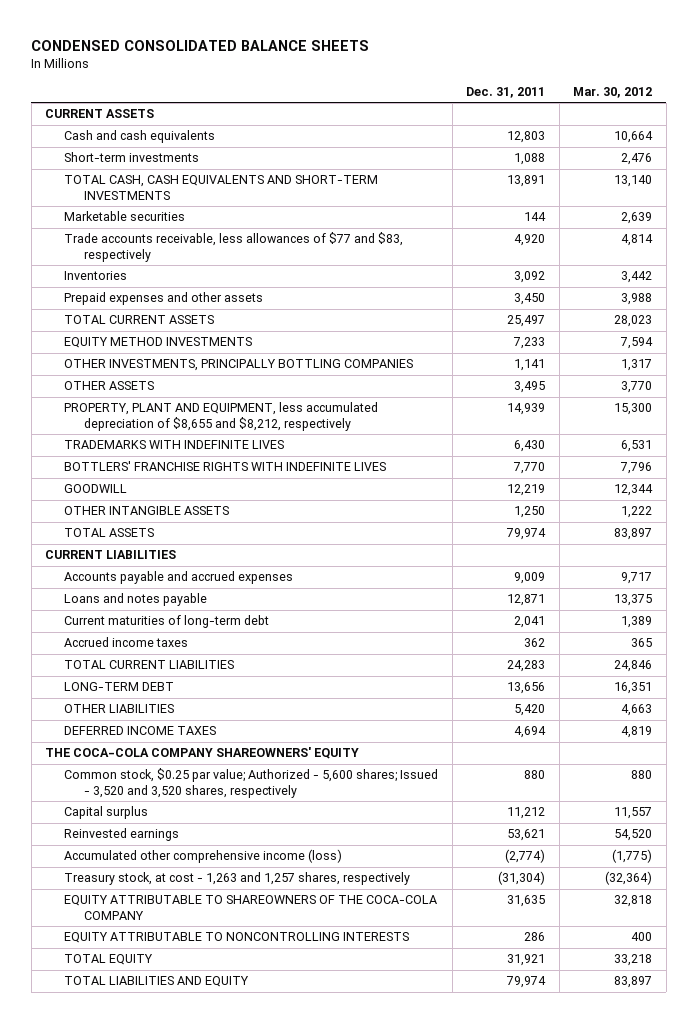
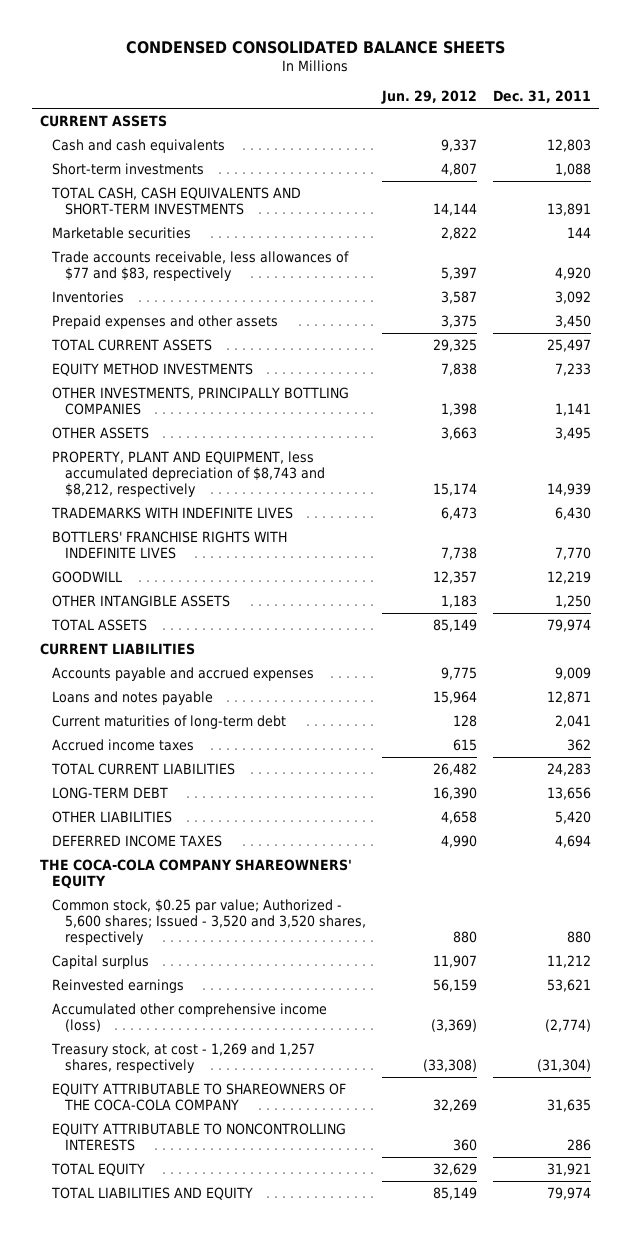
[573,87,653,99] Mar. 30, 2012 -> none
none -> [381,90,478,105] Jun. 29, 2012
[64,402,379,432] PROPERTY, PLANT AND EQUIPMENT, less accumulated depreciation of $8,655 and $8,212, respectively -> [52,450,326,498] PROPERTY, PLANT AND EQUIPMENT, less accumulated depreciation of $8,743 and $8,212, respectively
[64,872,411,886] Treasury stock, at cost - 1,263 and 1,257 shares, respectively -> [51,1042,316,1074] Treasury stock, at cost - 1,269 and 1,257 shares, respectively

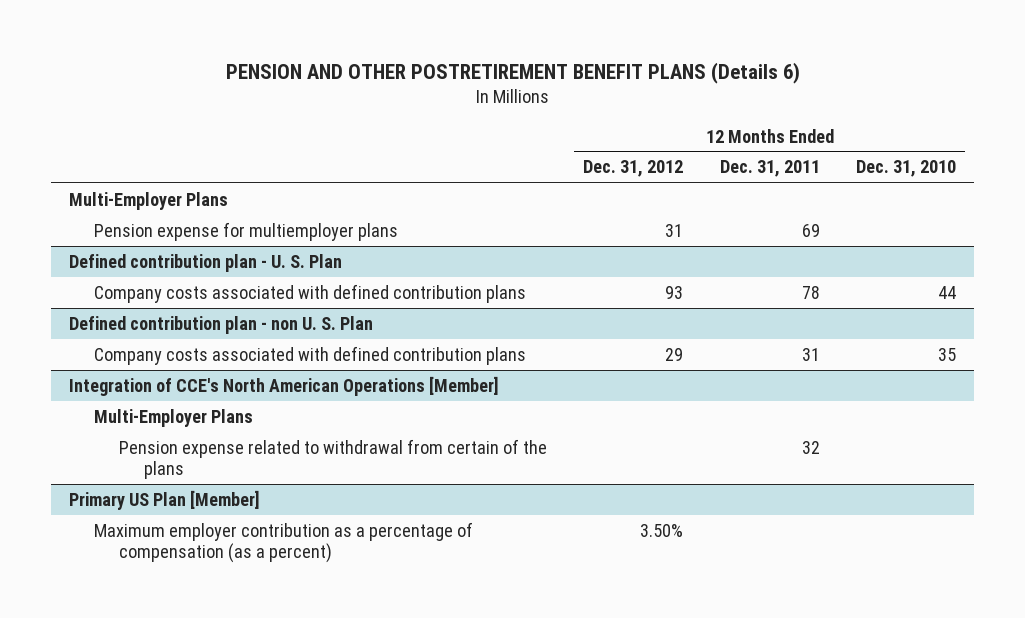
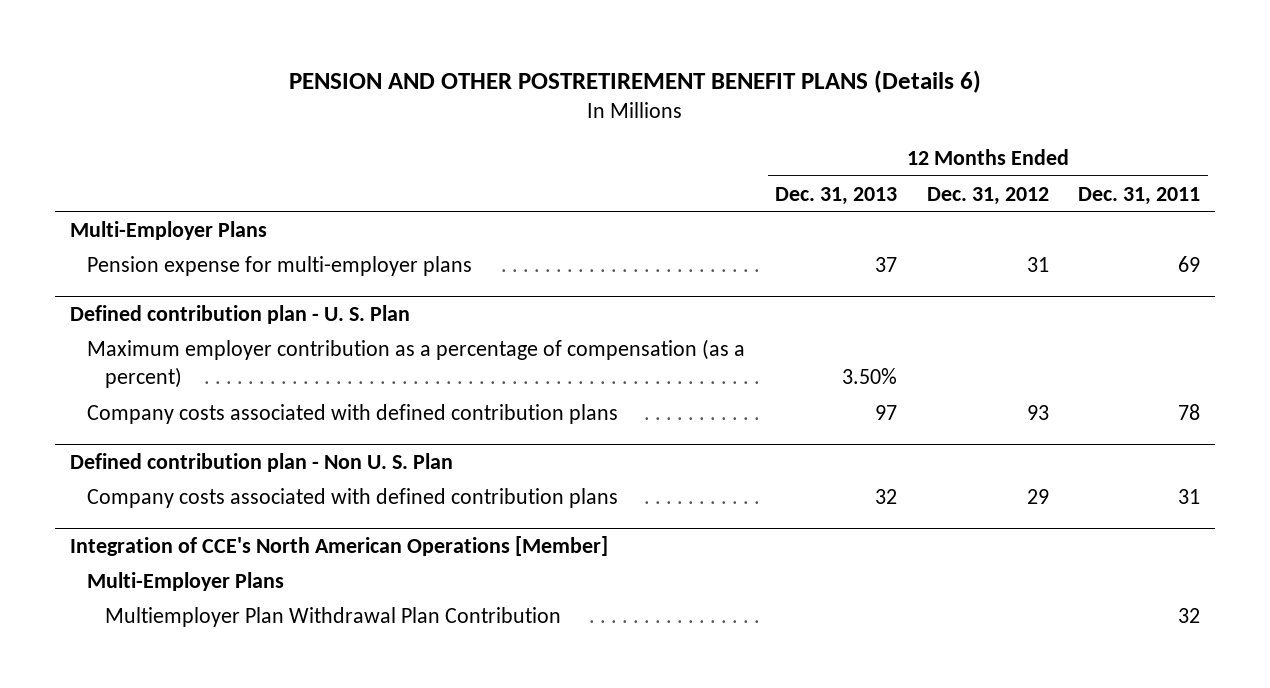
[855,160,956,178] Dec. 31, 2010 -> none
none -> [774,186,897,205] Dec. 31, 2013
[94,221,399,241] Pension expense for multiemployer plans -> [87,255,473,276] Pension expense for multi-employer plans
none -> [87,338,746,388] Maximum employer contribution as a percentage of compensation (as a percent)
[69,315,374,334] Defined contribution plan - non U. S. Plan -> [69,452,453,472] Defined contribution plan - Non U. S. Plan
[69,489,261,510] Primary US Plan [Member] -> none
[94,521,474,563] Maximum employer contribution as a percentage of compensation (as a percent) -> none
[119,438,548,479] Pension expense related to withdrawal from certain of the plans -> [105,606,562,627] Multiemployer Plan Withdrawal Plan Contribution

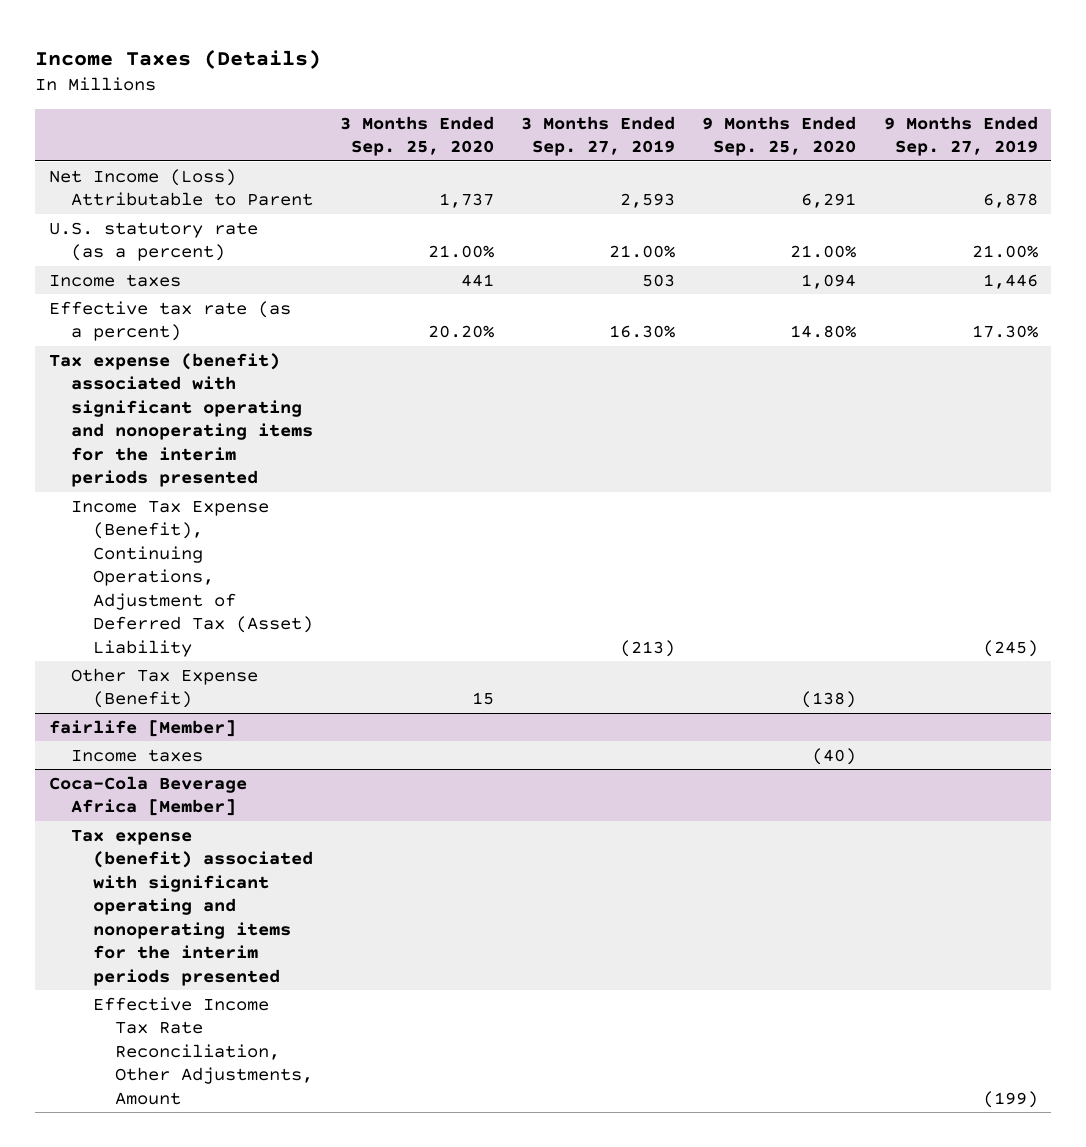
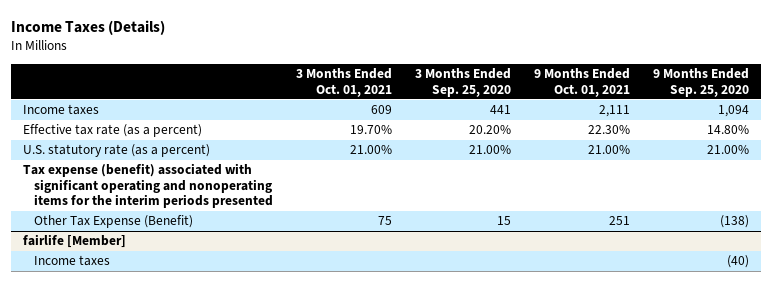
[521,115,676,157] 3 Months Ended Sep. 27, 2019 -> none
[883,115,1038,157] 9 Months Ended Sep. 27, 2019 -> none
none -> [296,68,393,97] 3 Months Ended Oct. 01, 2021
none -> [534,68,631,97] 9 Months Ended Oct. 01, 2021
[48,168,313,207] Net Income (Loss) Attributable to Parent -> none
[48,221,258,262] U.S. statutory rate (as a percent) -> [22,144,210,158] U.S. statutory rate (as a percent)
[70,500,313,657] Income Tax Expense (Benefit), Continuing Operations, Adjustment of Deferred Tax (Asset) Liability -> none
[48,775,247,817] Coca-Cola Beverage Africa [Member] -> none
[70,829,313,986] Tax expense (benefit) associated with significant operating and nonoperating items for the interim periods presented -> none
[92,996,313,1105] Effective Income Tax Rate Reconciliation, Other Adjustments, Amount -> none

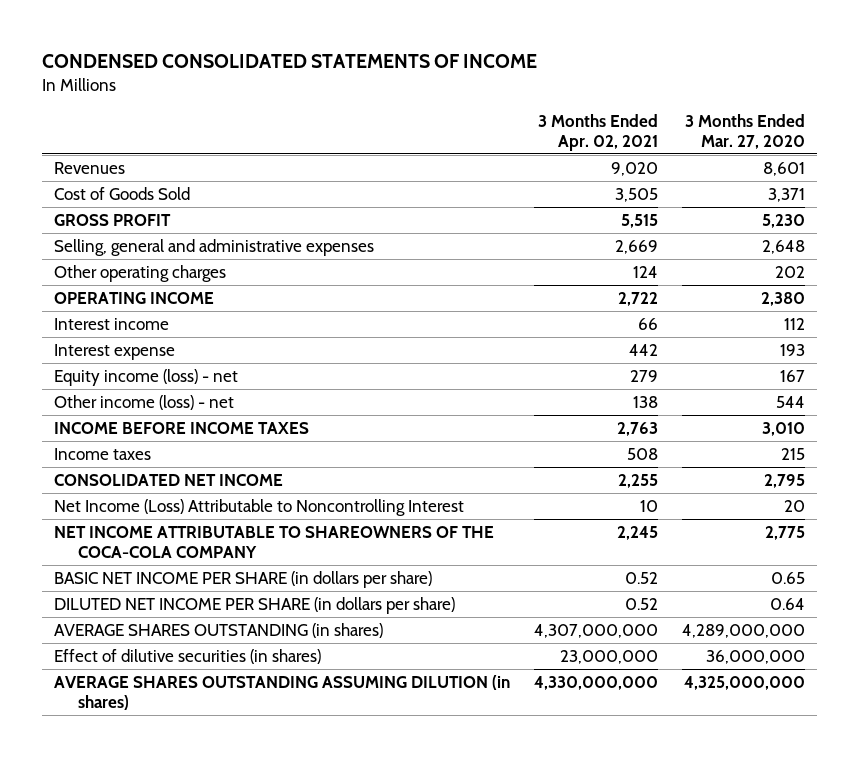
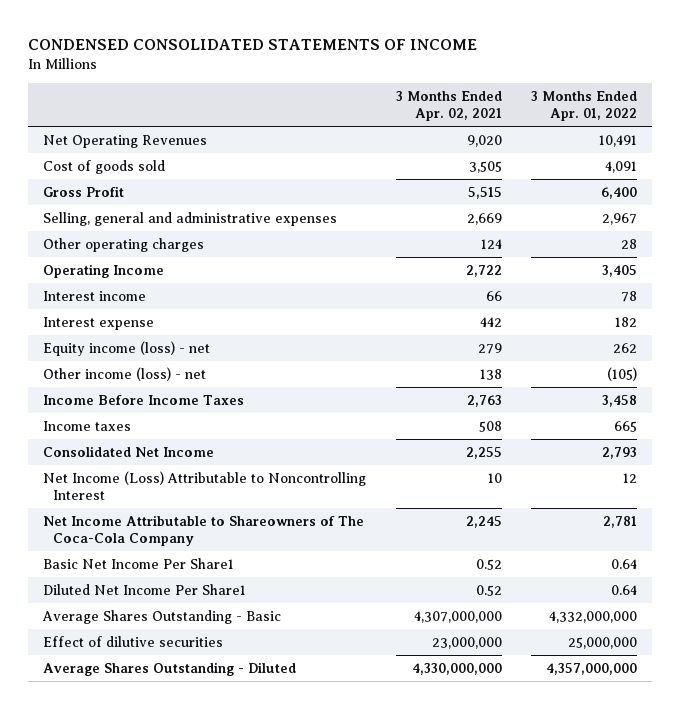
[684,113,805,149] 3 Months Ended Mar. 27, 2020 -> none
none -> [531,90,638,122] 3 Months Ended Apr. 01, 2022
[54,161,126,174] Revenues -> [42,134,207,148] Net Operating Revenues
[54,186,191,200] Cost of Goods Sold -> [42,159,165,174] Cost of goods sold
[54,213,172,226] GROSS PROFIT -> [42,185,124,197] Gross Profit
[54,291,215,304] OPERATING INCOME -> [42,263,164,278] Operating Income
[54,421,310,434] INCOME BEFORE INCOME TAXES -> [42,394,244,405] Income Before Income Taxes
[54,473,284,486] CONSOLIDATED NET INCOME -> [42,445,214,457] Consolidated Net Income
[54,525,495,558] NET INCOME ATTRIBUTABLE TO SHAREOWNERS OF THE COCA-COLA COMPANY -> [42,514,364,547] Net Income Attributable to Shareowners of The Coca-Cola Company
[54,570,433,588] BASIC NET INCOME PER SHARE (in dollars per share) -> [42,557,234,569] Basic Net Income Per Share1
[54,596,456,614] DILUTED NET INCOME PER SHARE (in dollars per share) -> [42,583,246,595] Diluted Net Income Per Share1
[54,622,384,638] AVERAGE SHARES OUTSTANDING (in shares) -> [41,609,281,624] Average Shares Outstanding - Basic
[54,648,322,664] Effect of dilutive securities (in shares) -> [42,635,223,647] Effect of dilutive securities
[54,674,511,710] AVERAGE SHARES OUTSTANDING ASSUMING DILUTION (in shares) -> [42,661,296,676] Average Shares Outstanding - Diluted

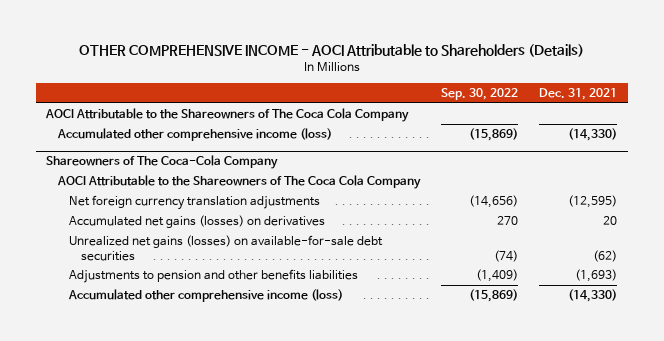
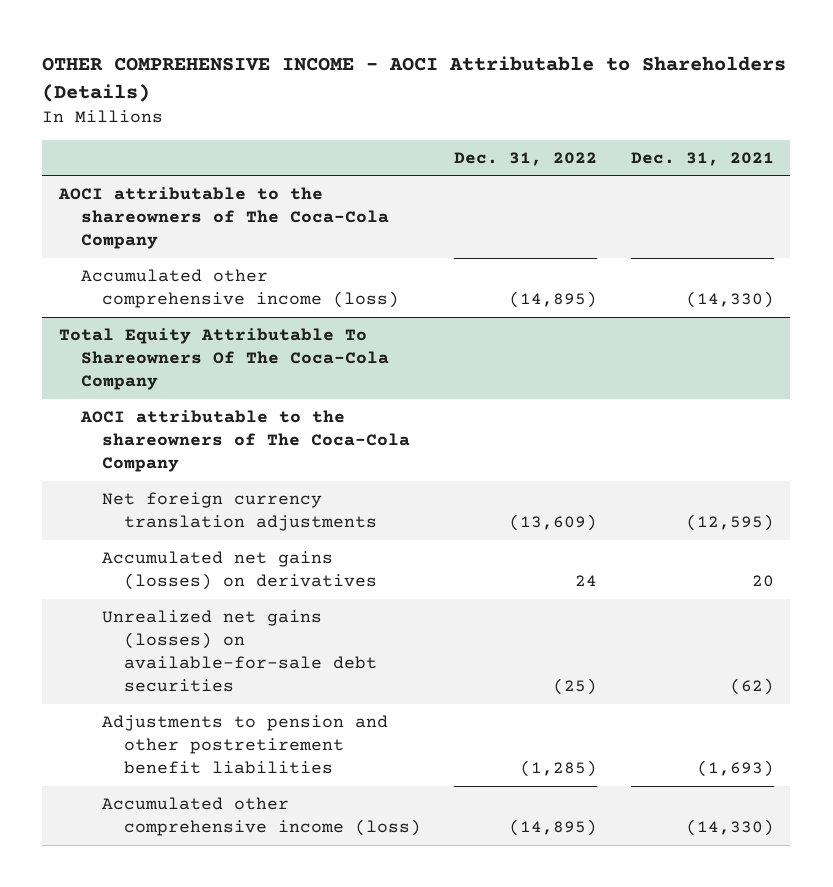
[441,88,519,101] Sep. 30, 2022 -> none
none -> [454,151,598,166] Dec. 31, 2022
[45,108,410,123] AOCI Attributable to the Shareowners of The Coca Cola Company -> [58,186,389,249] AOCI attributable to the shareowners of The Coca-Cola Company
[46,155,279,170] Shareowners of The Coca-Cola Company -> [59,327,389,390] Total Equity Attributable To Shareowners Of The Coca-Cola Company
[56,175,421,190] AOCI Attributable to the Shareowners of The Coca Cola Company -> [79,409,411,472] AOCI attributable to the shareowners of The Coca-Cola Company
[69,269,359,284] Adjustments to pension and other benefits liabilities -> [102,714,389,774] Adjustments to pension and other postretirement benefit liabilities

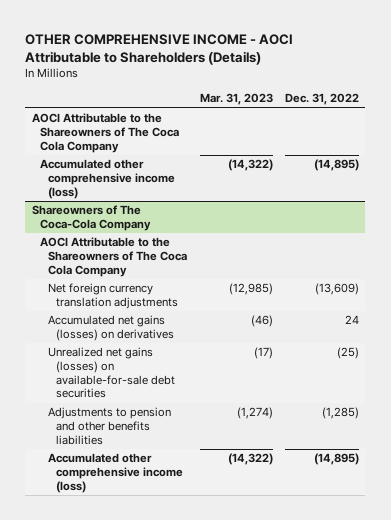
[630,151,774,166] Dec. 31, 2021 -> none
none -> [199,93,273,106] Mar. 31, 2023
[58,186,389,249] AOCI attributable to the shareowners of The Coca-Cola Company -> [31,113,179,153] AOCI Attributable to the Shareowners of The Coca Cola Company
[59,327,389,390] Total Equity Attributable To Shareowners Of The Coca-Cola Company -> [31,205,151,232] Shareowners of The Coca-Cola Company
[79,409,411,472] AOCI attributable to the shareowners of The Coca-Cola Company -> [39,237,188,277] AOCI Attributable to the Shareowners of The Coca Cola Company
[102,714,389,774] Adjustments to pension and other postretirement benefit liabilities -> [48,407,172,445] Adjustments to pension and other benefits liabilities

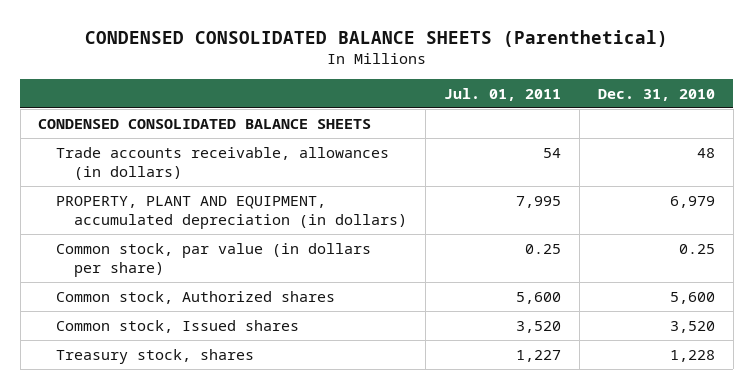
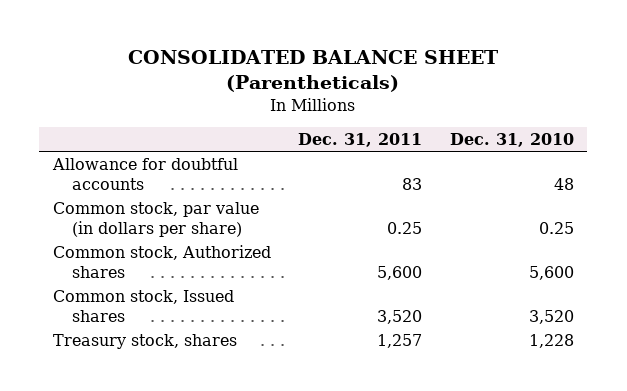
[84,29,668,47] CONDENSED CONSOLIDATED BALANCE SHEETS (Parenthetical) -> [128,50,499,93] CONSOLIDATED BALANCE SHEET (Parentheticals)
[443,87,561,101] Jul. 01, 2011 -> none
none -> [298,133,423,148] Dec. 31, 2011
[38,118,372,129] CONDENSED CONSOLIDATED BALANCE SHEETS -> none
[56,146,390,180] Trade accounts receivable, allowances (in dollars) -> none
[56,195,408,229] PROPERTY, PLANT AND EQUIPMENT, accumulated depreciation (in dollars) -> none
none -> [52,158,239,190] Allowance for doubtful accounts

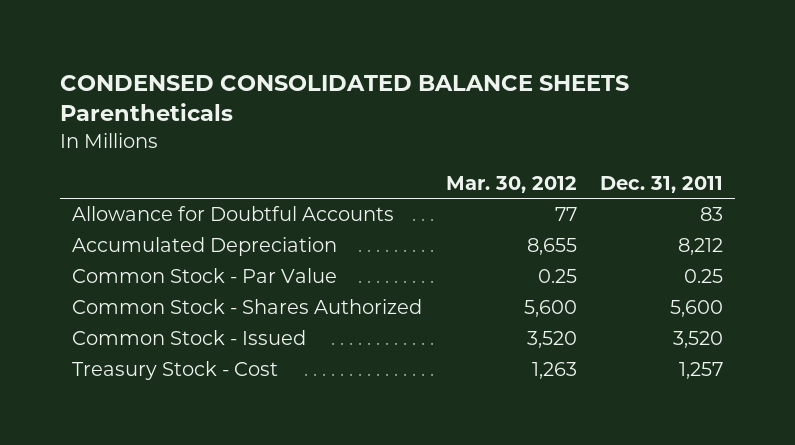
[128,50,499,93] CONSOLIDATED BALANCE SHEET (Parentheticals) -> [60,74,630,122] CONDENSED CONSOLIDATED BALANCE SHEETS Parentheticals
[449,133,574,148] Dec. 31, 2010 -> none
none -> [445,175,577,193] Mar. 30, 2012
[52,158,239,190] Allowance for doubtful accounts -> [72,206,395,222] Allowance for Doubtful Accounts
none -> [72,237,338,257] Accumulated Depreciation
[53,202,260,237] Common stock, par value (in dollars per share) -> [72,268,338,284] Common Stock - Par Value
[53,245,272,278] Common stock, Authorized shares -> [72,299,423,315] Common Stock - Shares Authorized
[53,290,235,322] Common stock, Issued shares -> [72,330,307,346] Common Stock - Issued
[53,334,238,350] Treasury stock, shares -> [72,361,279,381] Treasury Stock - Cost

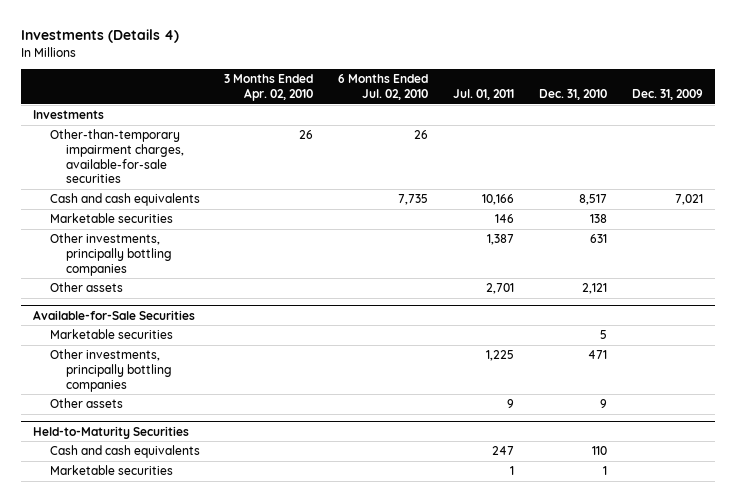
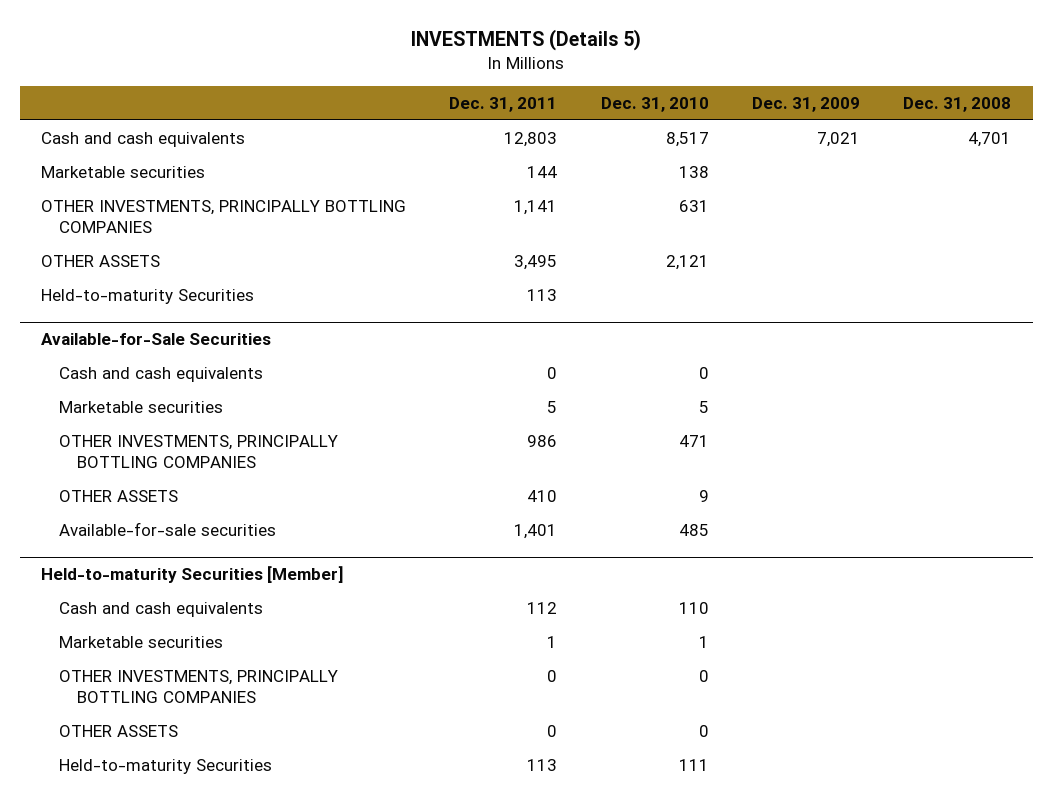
[21,29,180,44] Investments (Details 4) -> [411,28,642,51] INVESTMENTS (Details 5)
[224,74,314,101] 3 Months Ended Apr. 02, 2010 -> none
[338,74,429,100] 6 Months Ended Jul. 02, 2010 -> none
[453,88,515,100] Jul. 01, 2011 -> none
none -> [449,96,558,112] Dec. 31, 2011
none -> [903,96,1012,112] Dec. 31, 2008
[33,110,105,120] Investments -> none
[49,129,184,184] Other-than-temporary impairment charges, available-for-sale securities -> none
[49,233,172,276] Other investments, principally bottling companies -> [41,199,407,233] OTHER INVESTMENTS, PRINCIPALLY BOTTLING COMPANIES
[49,282,123,293] Other assets -> [41,254,161,267] OTHER ASSETS
none -> [41,288,255,304] Held-to-maturity Securities
none -> [58,366,263,382] Cash and cash equivalents
[49,349,172,392] Other investments, principally bottling companies -> [58,434,338,468] OTHER INVESTMENTS, PRINCIPALLY BOTTLING COMPANIES
[49,398,123,409] Other assets -> [58,489,178,502] OTHER ASSETS
none -> [58,521,276,536] Available-for-sale securities
[33,425,190,439] Held-to-Maturity Securities -> [41,566,345,584] Held-to-maturity Securities [Member]
none -> [58,669,338,703] OTHER INVESTMENTS, PRINCIPALLY BOTTLING COMPANIES
none -> [58,724,178,737] OTHER ASSETS
none -> [58,758,272,774] Held-to-maturity Securities

